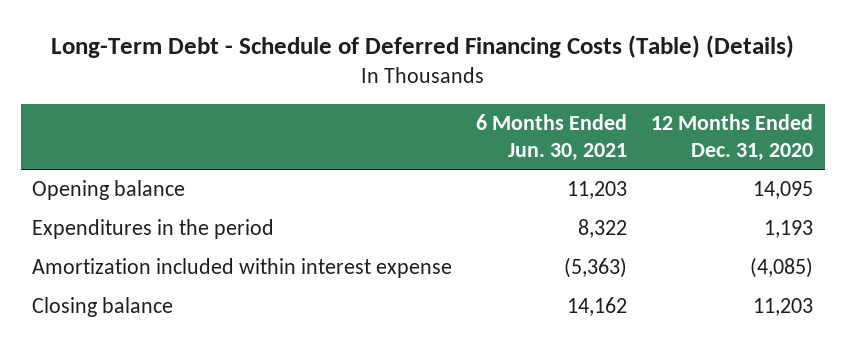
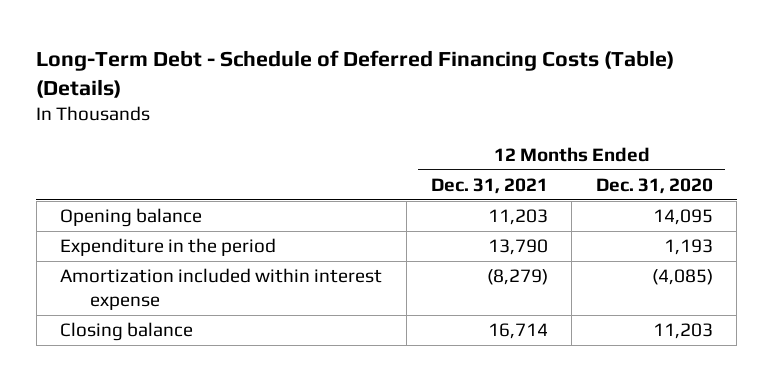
[476,114,628,161] 6 Months Ended Jun. 30, 2021 -> none
none -> [430,177,548,194] Dec. 31, 2021
[32,219,275,240] Expenditures in the period -> [60,238,277,257] Expenditure in the period

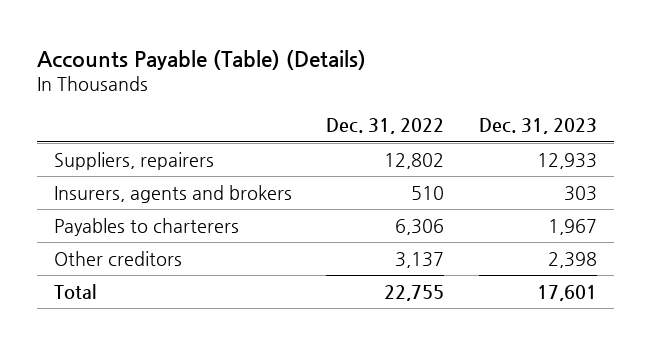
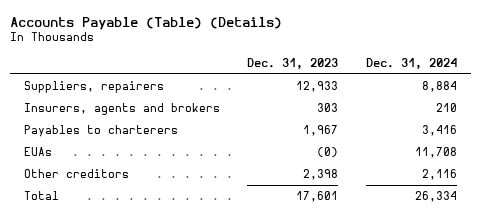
[326,118,445,135] Dec. 31, 2022 -> none
none -> [365,58,457,70] Dec. 31, 2024
none -> [23,146,52,156] EUAs

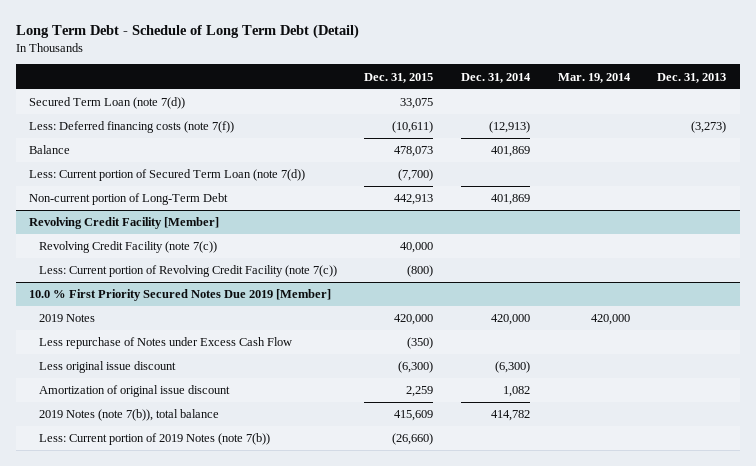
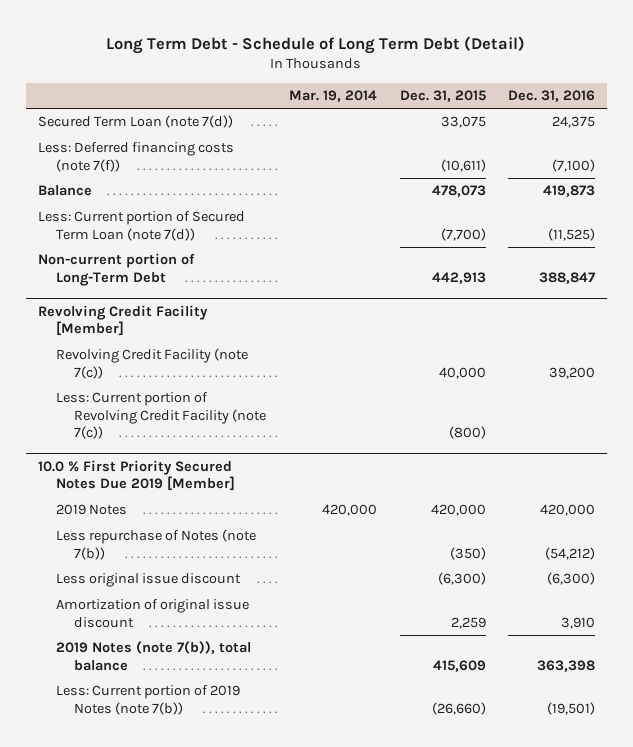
[461,72,532,83] Dec. 31, 2014 -> none
[657,72,727,83] Dec. 31, 2013 -> none
none -> [508,90,596,103] Dec. 31, 2016
[38,337,292,350] Less repurchase of Notes under Excess Cash Flow -> [55,529,256,560] Less repurchase of Notes (note 7(b))

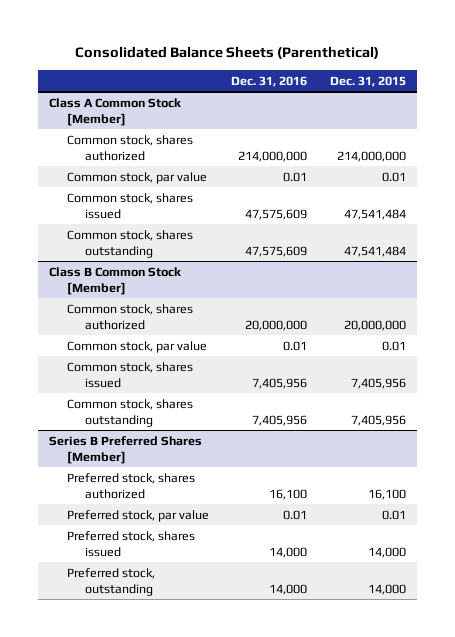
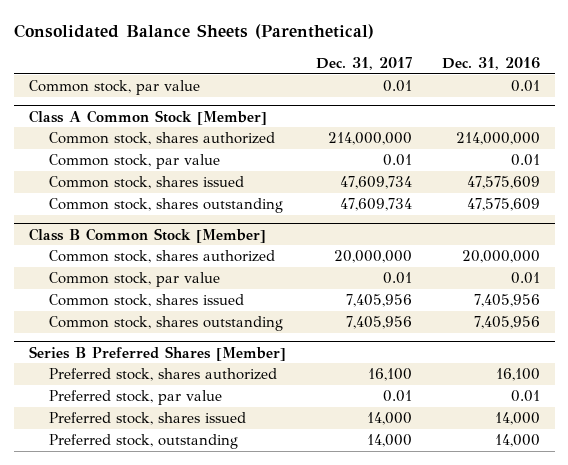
[329,75,406,87] Dec. 31, 2015 -> none
none -> [315,57,412,71] Dec. 31, 2017
none -> [28,80,200,96] Common stock, par value

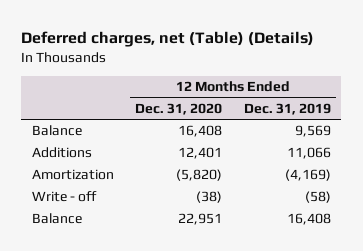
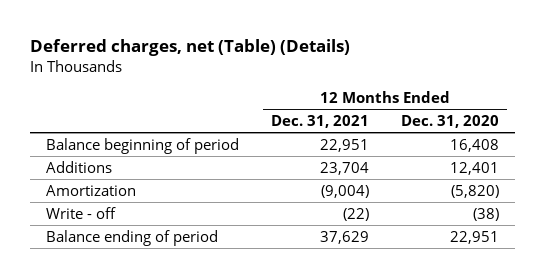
[243,102,331,115] Dec. 31, 2019 -> none
none -> [270,114,369,128] Dec. 31, 2021
[32,125,83,137] Balance -> [45,137,239,154] Balance beginning of period
[32,213,83,225] Balance -> [45,229,218,246] Balance ending of period

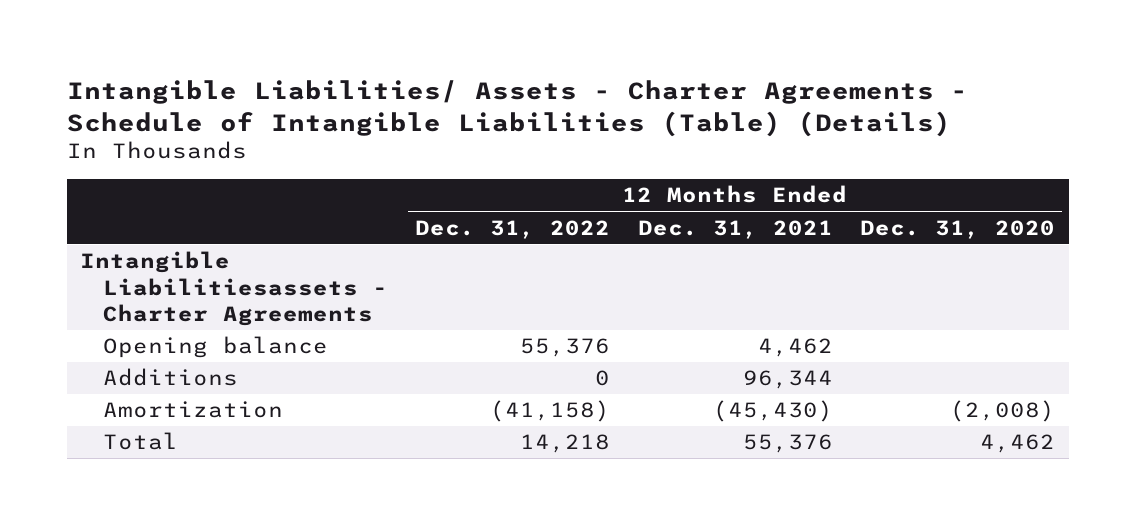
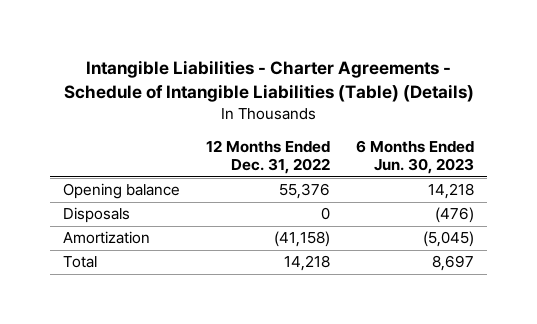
[66,79,968,137] Intangible Liabilities/ Assets - Charter Agreements - Schedule of Intangible Liabilities (Table) (Details) -> [63,59,474,102] Intangible Liabilities - Charter Agreements - Schedule of Intangible Liabilities (Table) (Details)
[637,219,833,239] Dec. 31, 2021 -> none
[859,219,1055,239] Dec. 31, 2020 -> none
none -> [356,139,475,175] 6 Months Ended Jun. 30, 2023
[80,251,388,326] Intangible Liabilitiesassets - Charter Agreements -> none
[102,368,238,387] Additions -> none
none -> [63,207,131,224] Disposals

